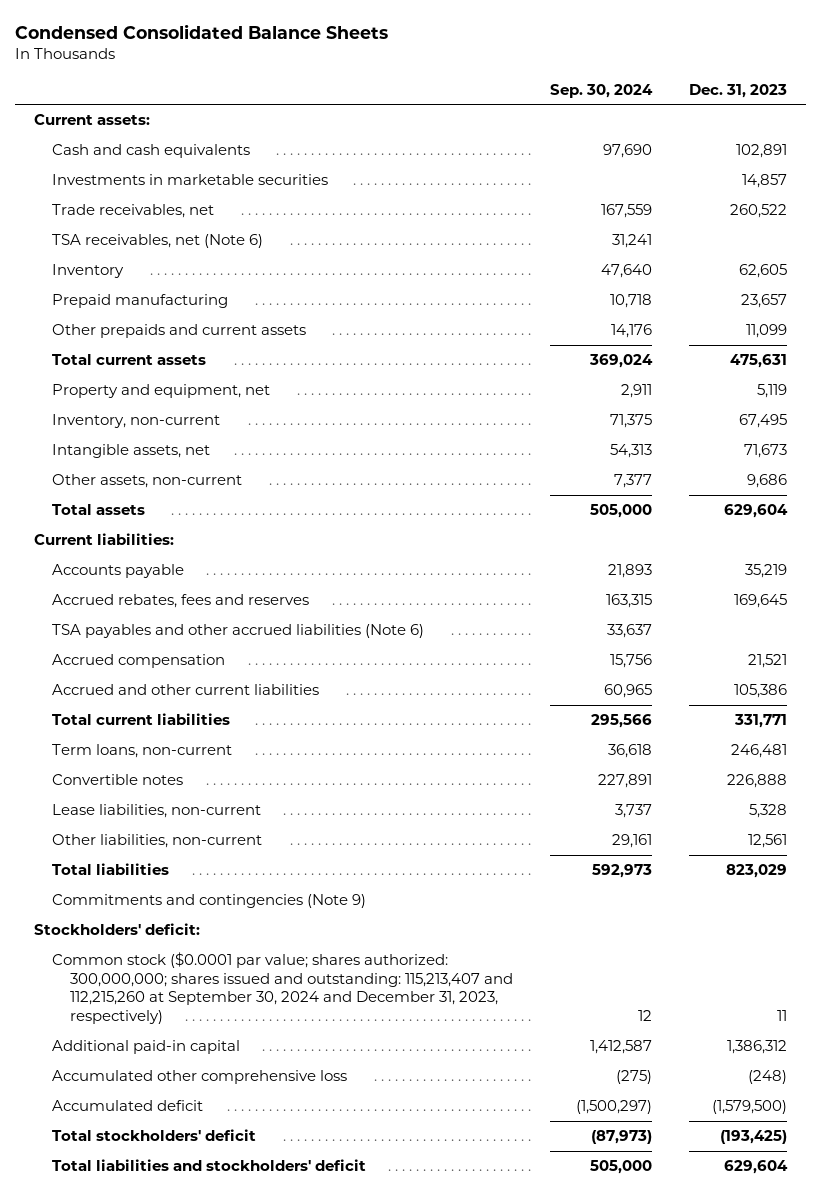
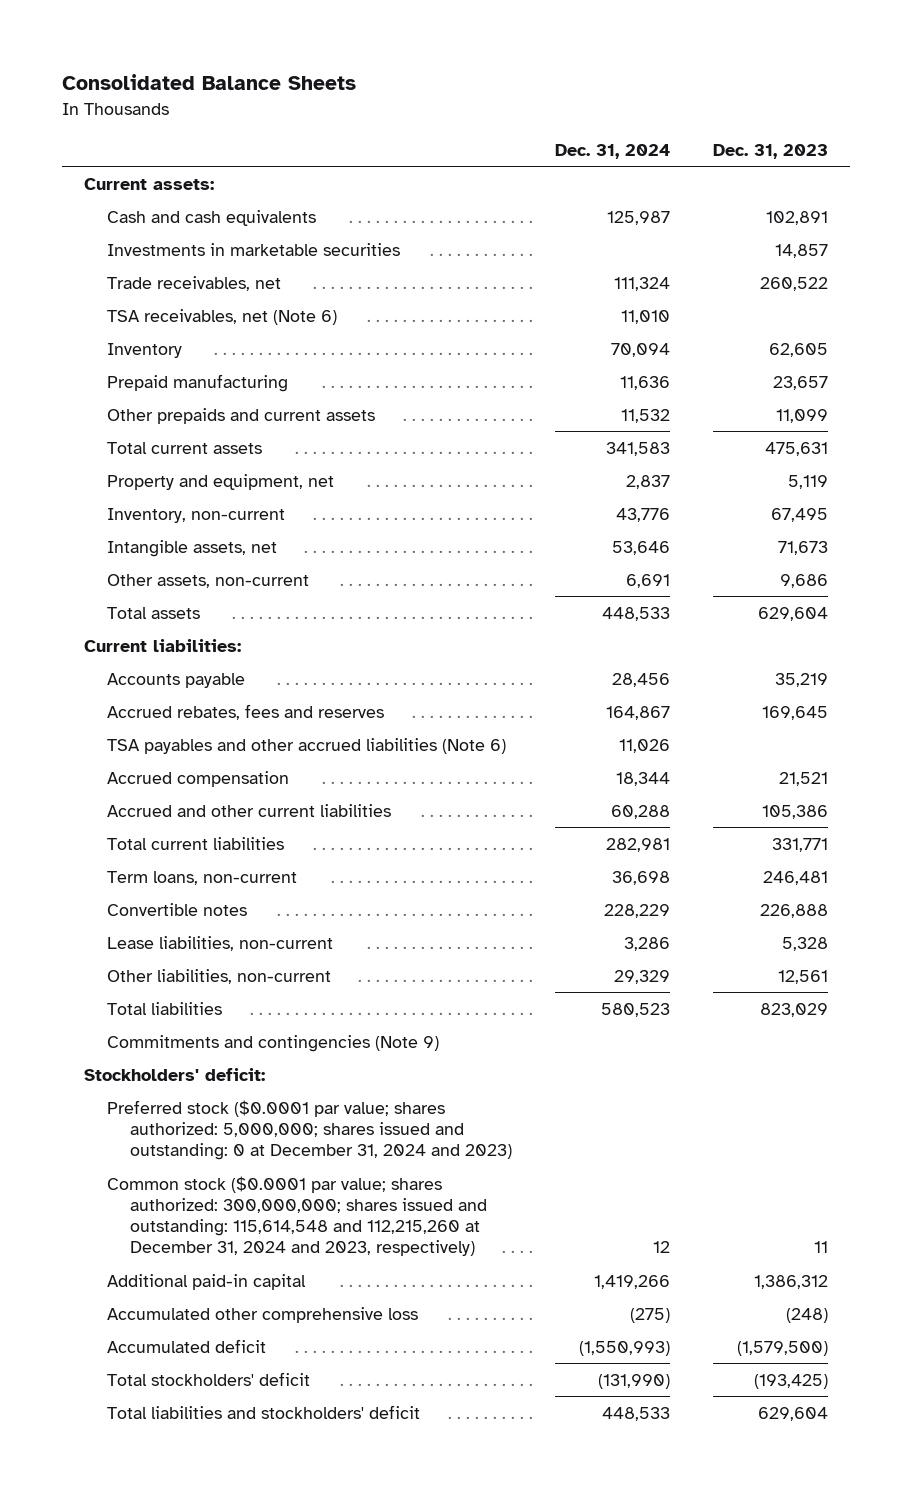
[14,23,388,39] Condensed Consolidated Balance Sheets -> [62,74,357,91] Consolidated Balance Sheets
[549,83,653,98] Sep. 30, 2024 -> none
none -> [555,143,671,159] Dec. 31, 2024
none -> [106,1099,512,1161] Preferred stock ($0.0001 par value; shares authorized: 5,000,000; shares issued and outstanding: 0 at December 31, 2024 and 2023)
[51,952,513,1025] Common stock ($0.0001 par value; shares authorized: 300,000,000; shares issued and outstanding: 115,213,407 and 112,215,260 at September 30, 2024 and December 31, 2023, respectively) -> [106,1175,487,1257] Common stock ($0.0001 par value; shares authorized: 300,000,000; shares issued and outstanding: 115,614,548 and 112,215,260 at December 31, 2024 and 2023, respectively)

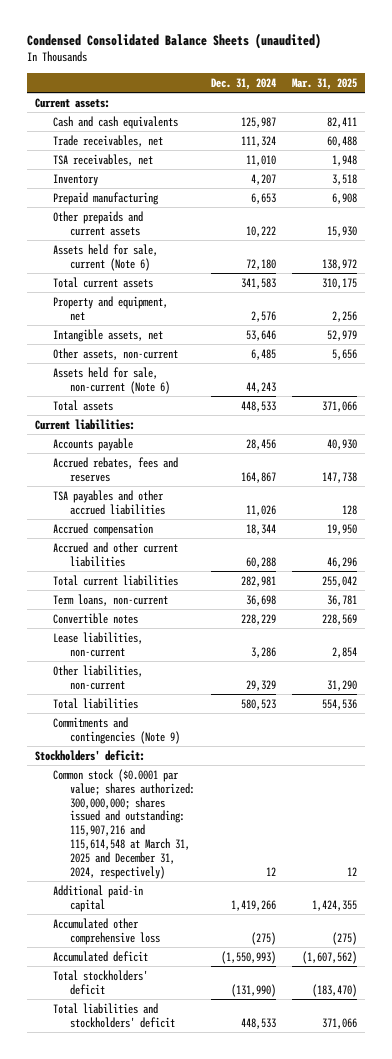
[62,74,357,91] Consolidated Balance Sheets -> [26,33,321,50] Condensed Consolidated Balance Sheets (unaudited)
[713,143,829,159] Dec. 31, 2023 -> none
none -> [292,77,358,90] Mar. 31, 2025
[106,242,400,256] Investments in marketable securities -> none
[106,308,337,325] TSA receivables, net (Note 6) -> [52,153,153,166] TSA receivables, net
[611,342,671,357] 70,094 -> [251,173,277,185] 4,207
[620,375,671,390] 11,636 -> [251,192,277,204] 6,653
[621,408,671,423] 11,532 -> [246,225,277,237] 10,222
none -> [52,243,158,271] Assets held for sale, current (Note 6)
[106,507,285,523] Inventory, non-current -> none
[626,474,671,489] 2,837 -> [251,310,277,322] 2,576
[626,573,671,588] 6,691 -> [251,348,277,360] 6,485
none -> [52,366,171,394] Assets held for sale, non-current (Note 6)
[106,737,506,754] TSA payables and other accrued liabilities (Note 6) -> [52,489,166,515] TSA payables and other accrued liabilities
[106,1099,512,1161] Preferred stock ($0.0001 par value; shares authorized: 5,000,000; shares issued and outstanding: 0 at December 31, 2024 and 2023) -> none
[106,1175,487,1257] Common stock ($0.0001 par value; shares authorized: 300,000,000; shares issued and outstanding: 115,614,548 and 112,215,260 at December 31, 2024 and 2023, respectively) -> [52,768,196,879] Common stock ($0.0001 par value; shares authorized: 300,000,000; shares issued and outstanding: 115,907,216 and 115,614,548 at March 31, 2025 and December 31, 2024, respectively)

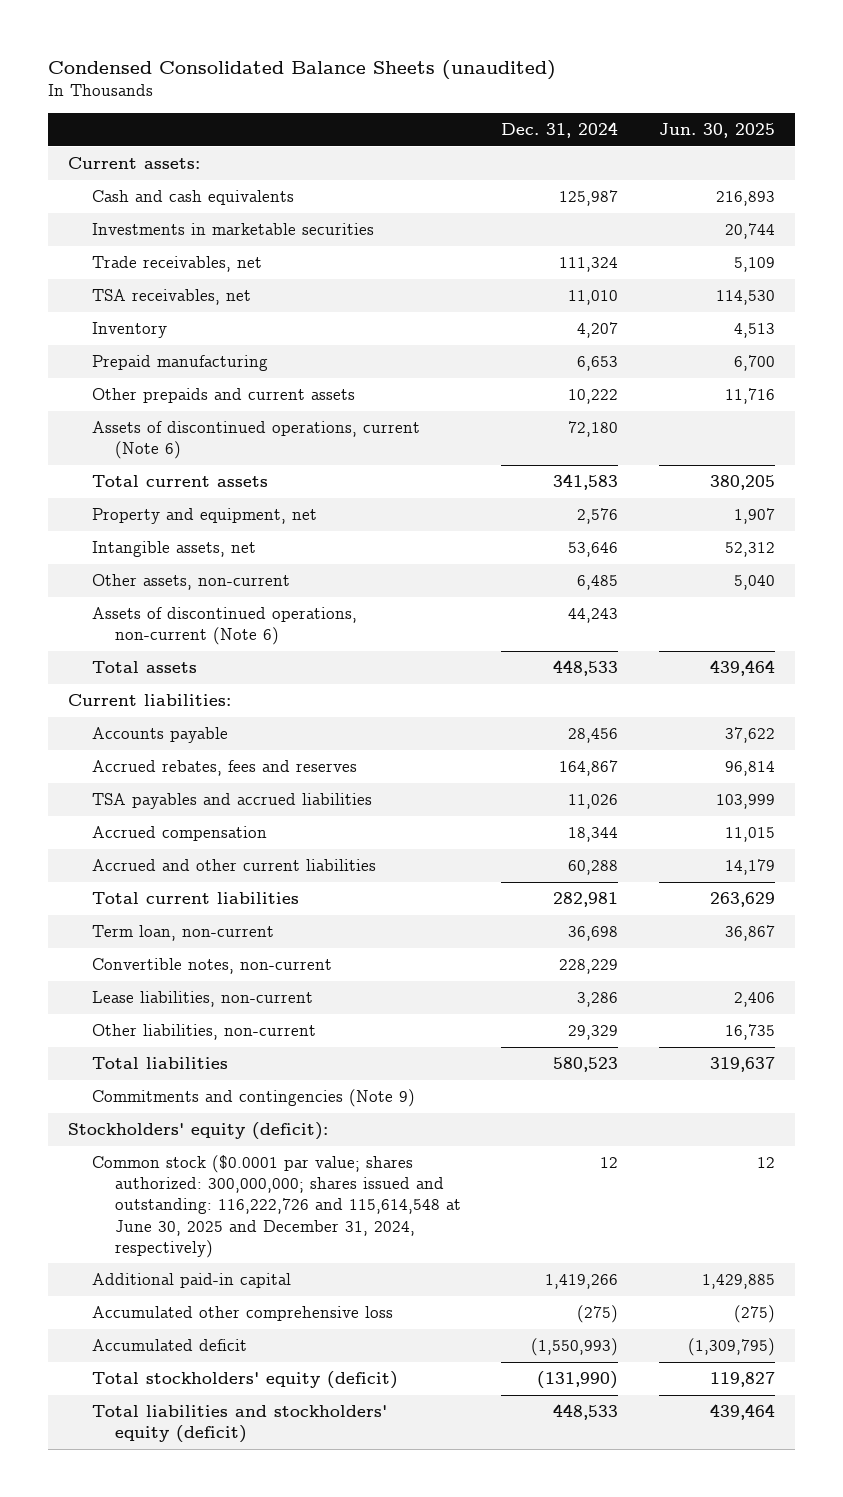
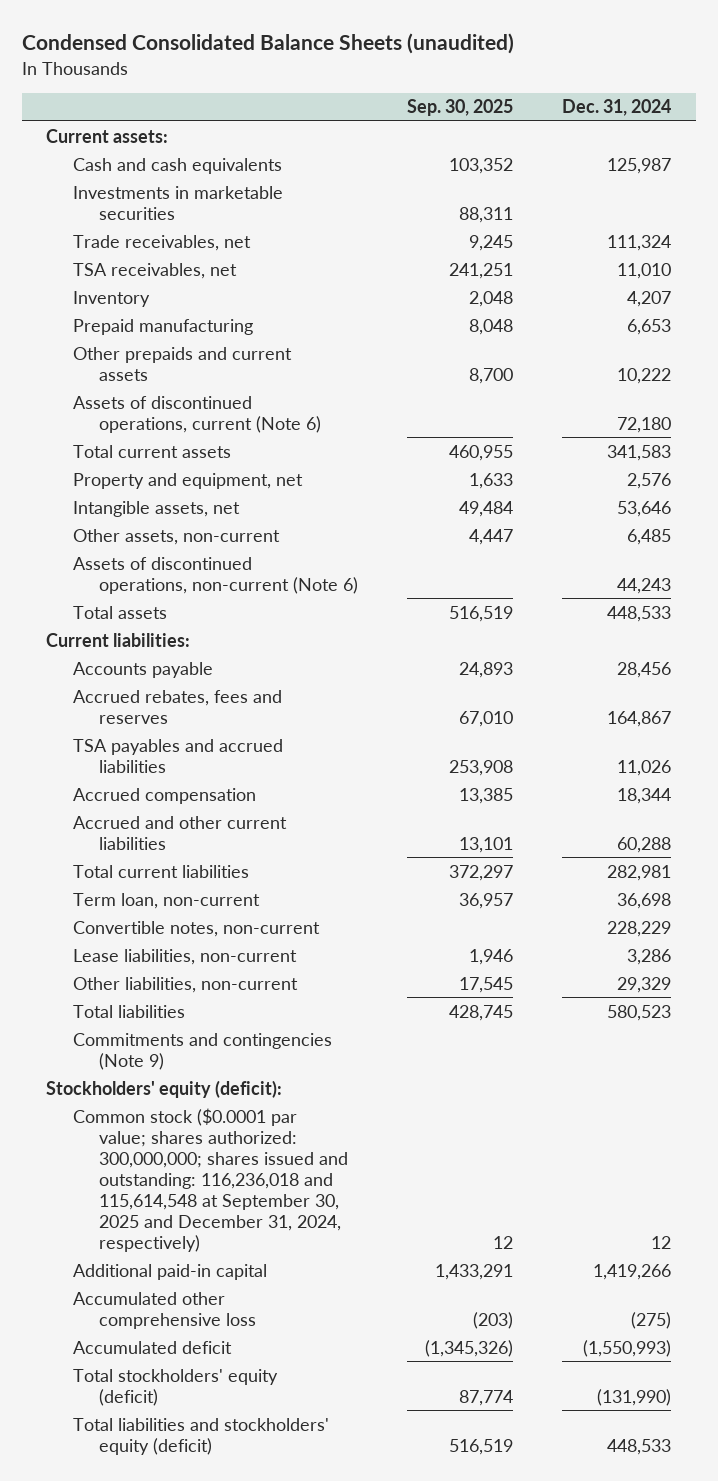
[659,123,776,139] Jun. 30, 2025 -> none
none -> [407,99,514,117] Sep. 30, 2025
[91,1155,461,1258] Common stock ($0.0001 par value; shares authorized: 300,000,000; shares issued and outstanding: 116,222,726 and 115,614,548 at June 30, 2025 and December 31, 2024, respectively) -> [72,1107,349,1252] Common stock ($0.0001 par value; shares authorized: 300,000,000; shares issued and outstanding: 116,236,018 and 115,614,548 at September 30, 2025 and December 31, 2024, respectively)

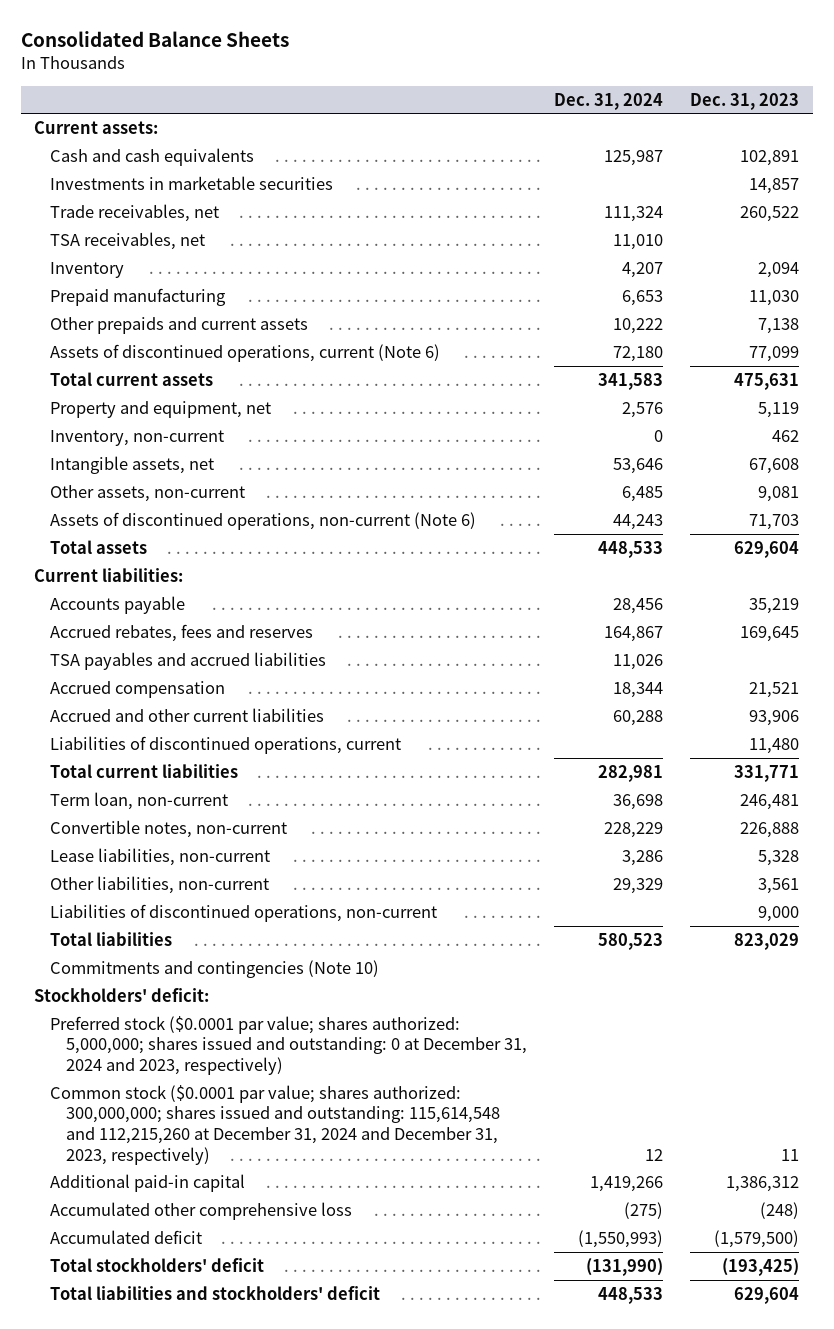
[21,33,514,55] Condensed Consolidated Balance Sheets (unaudited) -> [20,30,289,47] Consolidated Balance Sheets
[407,99,514,117] Sep. 30, 2025 -> none
none -> [690,92,800,110] Dec. 31, 2023
none -> [50,429,225,446] Inventory, non-current
none -> [50,735,402,754] Liabilities of discontinued operations, current
none -> [50,903,438,922] Liabilities of discontinued operations, non-current
[72,1032,332,1070] Commitments and contingencies (Note 9) -> [50,959,380,978] Commitments and contingencies (Note 10)
[46,1079,283,1098] Stockholders' equity (deficit): -> [34,987,210,1002] Stockholders' deficit:
none -> [50,1015,528,1076] Preferred stock ($0.0001 par value; shares authorized: 5,000,000; shares issued and outstanding: 0 at December 31, 2024 and 2023, respectively)
[72,1107,349,1252] Common stock ($0.0001 par value; shares authorized: 300,000,000; shares issued and outstanding: 116,236,018 and 115,614,548 at September 30, 2025 and December 31, 2024, respectively) -> [50,1084,501,1165] Common stock ($0.0001 par value; shares authorized: 300,000,000; shares issued and outstanding: 115,614,548 and 112,215,260 at December 31, 2024 and December 31, 2023, respectively)
[72,1368,278,1406] Total stockholders' equity (deficit) -> [50,1257,265,1272] Total stockholders' deficit
[72,1417,329,1455] Total liabilities and stockholders' equity (deficit) -> [50,1285,381,1300] Total liabilities and stockholders' deficit

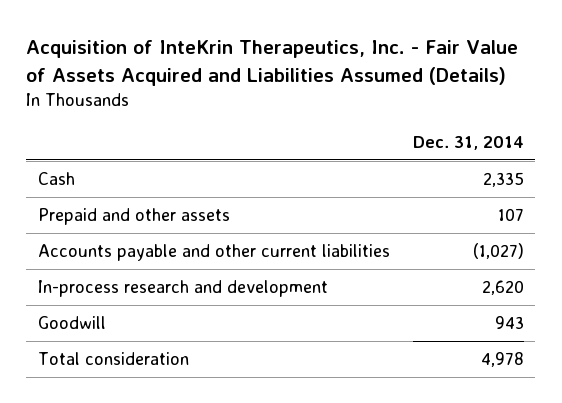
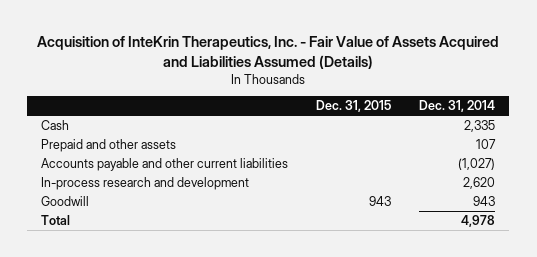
none -> [316,100,392,113] Dec. 31, 2015
[37,352,189,366] Total consideration -> [41,215,71,226] Total

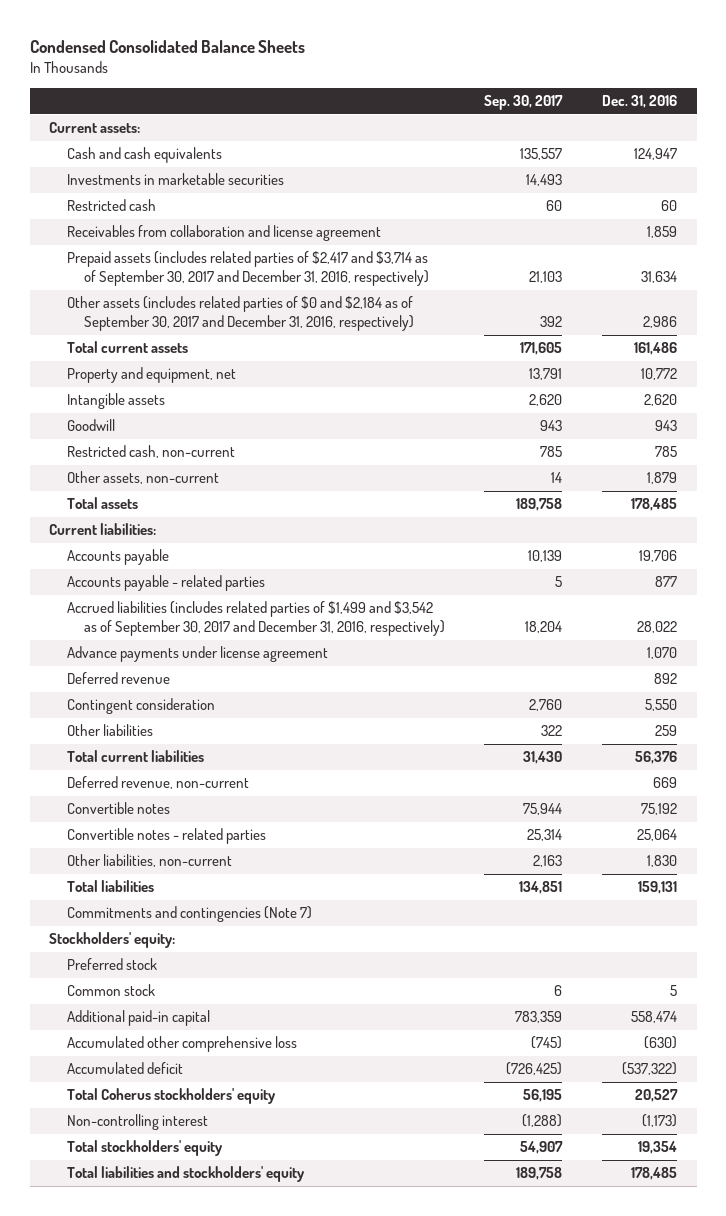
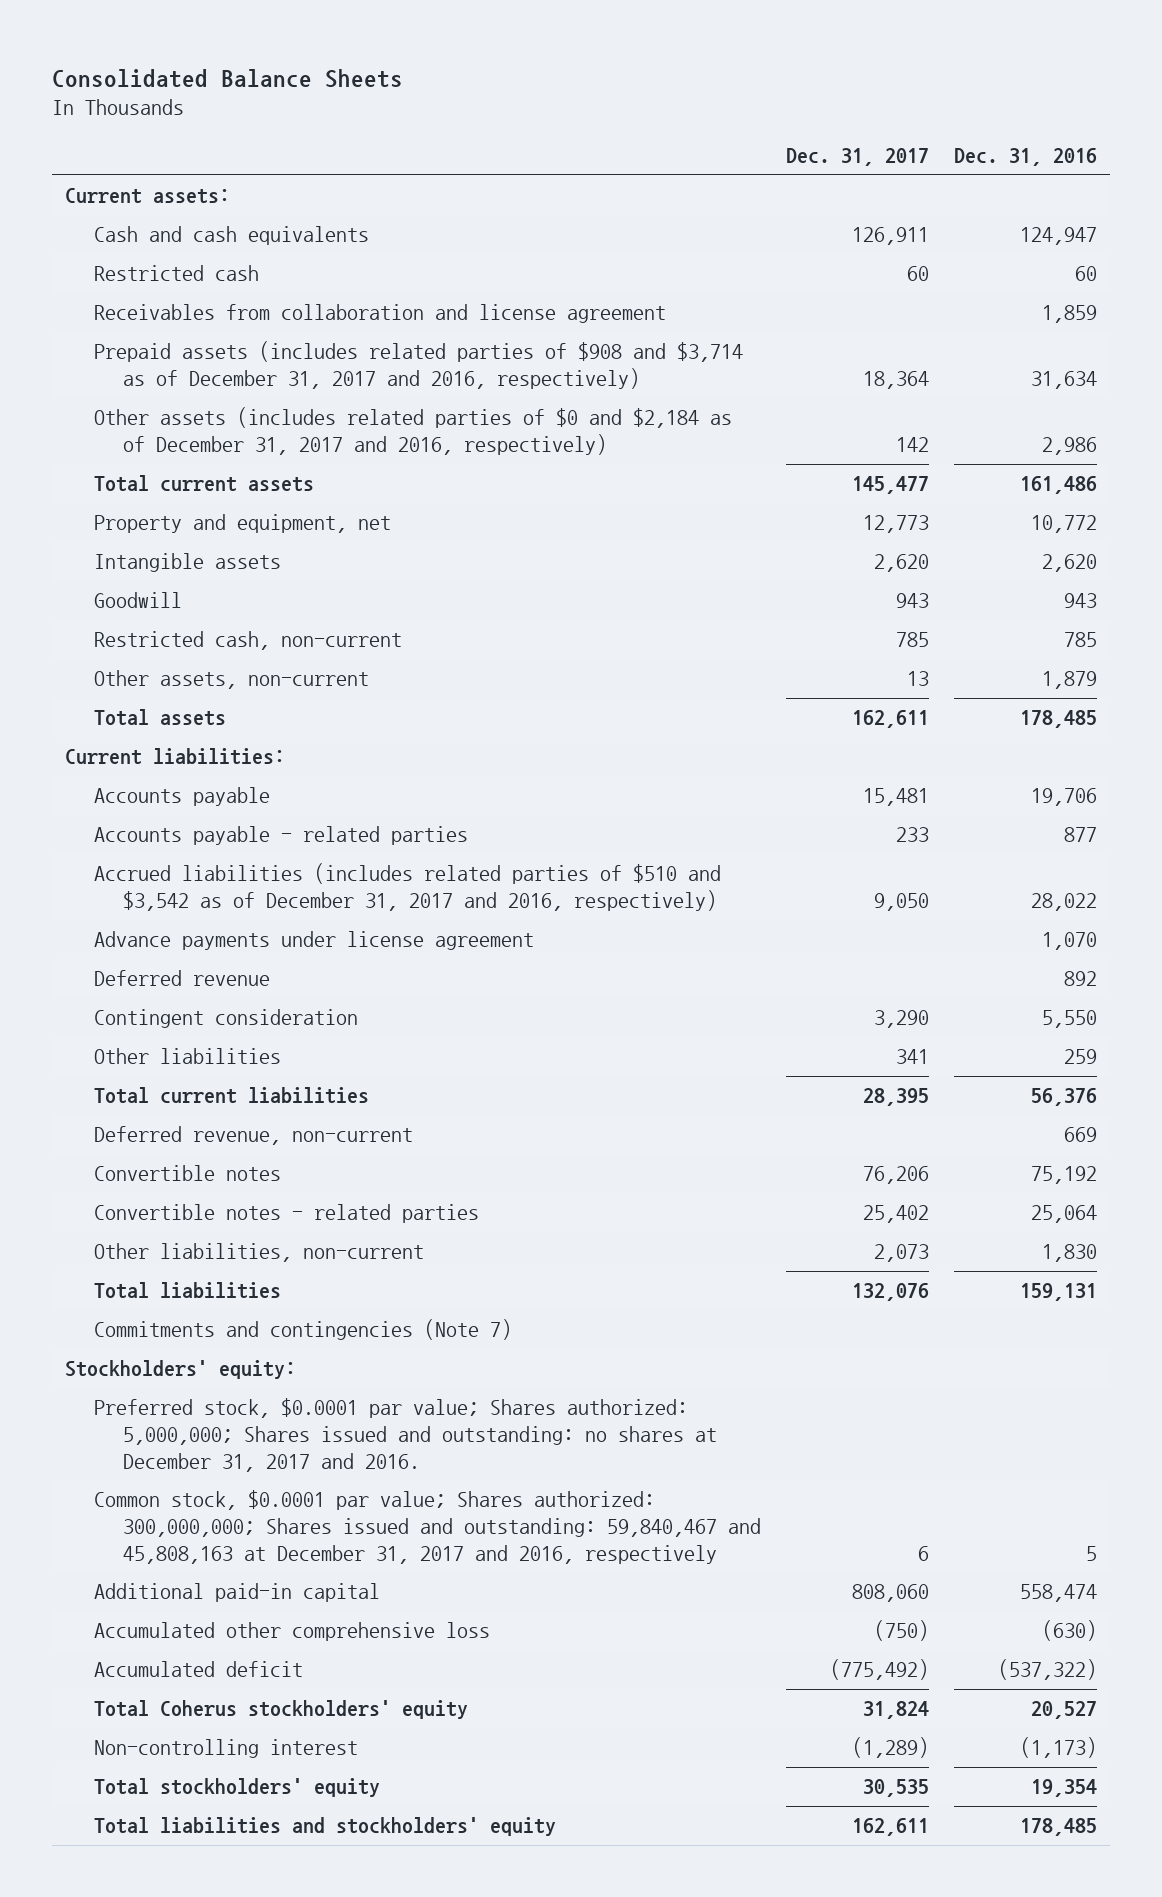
[29,39,305,53] Condensed Consolidated Balance Sheets -> [52,68,404,88] Consolidated Balance Sheets
[484,95,564,111] Sep. 30, 2017 -> none
none -> [786,148,930,167] Dec. 31, 2017
[66,173,284,186] Investments in marketable securities -> none
[66,251,429,287] Prepaid assets (includes related parties of $2,417 and $3,714 as of September 30, 2017 and December 31, 2016, respectively) -> [93,341,743,390] Prepaid assets (includes related parties of $908 and $3,714 as of December 31, 2017 and 2016, respectively)
[66,296,414,332] Other assets (includes related parties of $0 and $2,184 as of September 30, 2017 and December 31, 2016, respectively) -> [93,407,732,456] Other assets (includes related parties of $0 and $2,184 as of December 31, 2017 and 2016, respectively)
[66,601,445,637] Accrued liabilities (includes related parties of $1,499 and $3,542 as of September 30, 2017 and December 31, 2016, respectively) -> [93,863,721,912] Accrued liabilities (includes related parties of $510 and $3,542 as of December 31, 2017 and 2016, respectively)
[66,958,157,971] Preferred stock -> [93,1398,717,1472] Preferred stock, $0.0001 par value; Shares authorized: 5,000,000; Shares issued and outstanding: no shares at December 31, 2017 and 2016.
[66,984,155,997] Common stock -> [93,1490,761,1564] Common stock, $0.0001 par value; Shares authorized: 300,000,000; Shares issued and outstanding: 59,840,467 and 45,808,163 at December 31, 2017 and 2016, respectively

